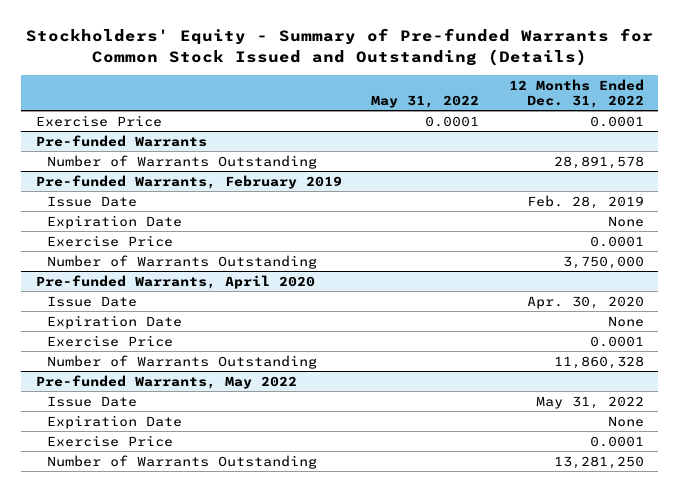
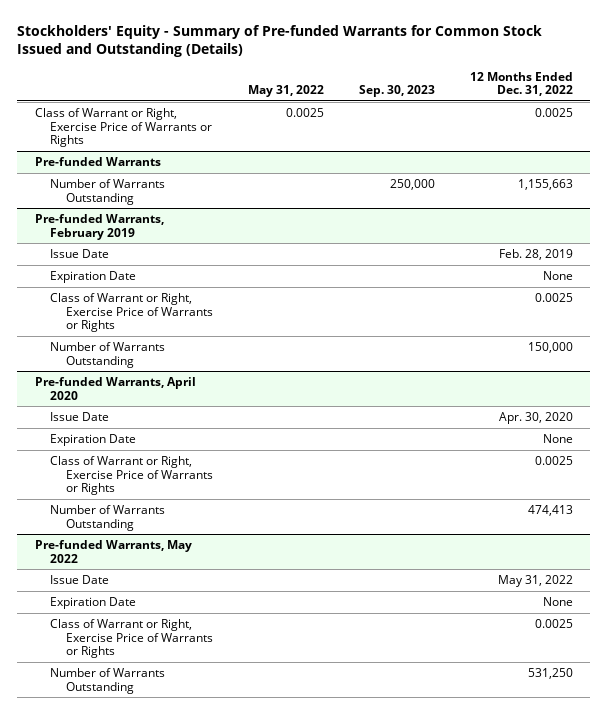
none -> [359,85,436,98] Sep. 30, 2023
[35,114,162,127] Exercise Price -> [34,107,213,148] Class of Warrant or Right, Exercise Price of Warrants or Rights
[425,115,480,127] 0.0001 -> [286,107,325,117] 0.0025
[589,115,644,127] 0.0001 -> [535,107,574,117] 0.0025
[553,155,644,169] 28,891,578 -> [518,178,574,190] 1,155,663
[46,234,173,247] Exercise Price -> [50,292,214,333] Class of Warrant or Right, Exercise Price of Warrants or Rights
[589,235,644,247] 0.0001 -> [535,292,574,302] 0.0025
[562,255,644,269] 3,750,000 -> [528,341,574,353] 150,000
[46,334,173,347] Exercise Price -> [50,455,214,496] Class of Warrant or Right, Exercise Price of Warrants or Rights
[589,335,644,347] 0.0001 -> [535,455,574,465] 0.0025
[553,355,644,369] 11,860,328 -> [528,504,574,516] 474,413
[46,434,173,447] Exercise Price -> [50,618,214,659] Class of Warrant or Right, Exercise Price of Warrants or Rights
[589,435,644,447] 0.0001 -> [535,618,574,628] 0.0025
[553,455,644,469] 13,281,250 -> [528,667,574,679] 531,250

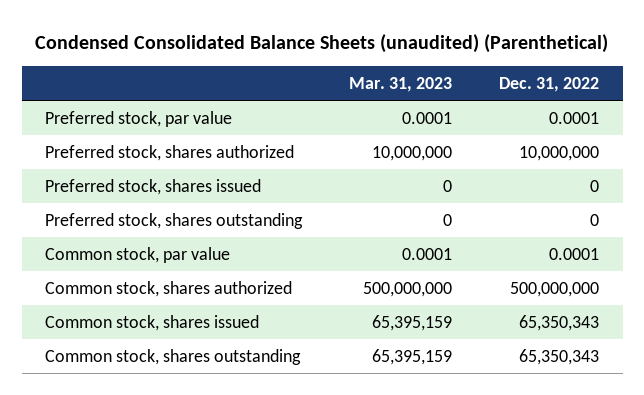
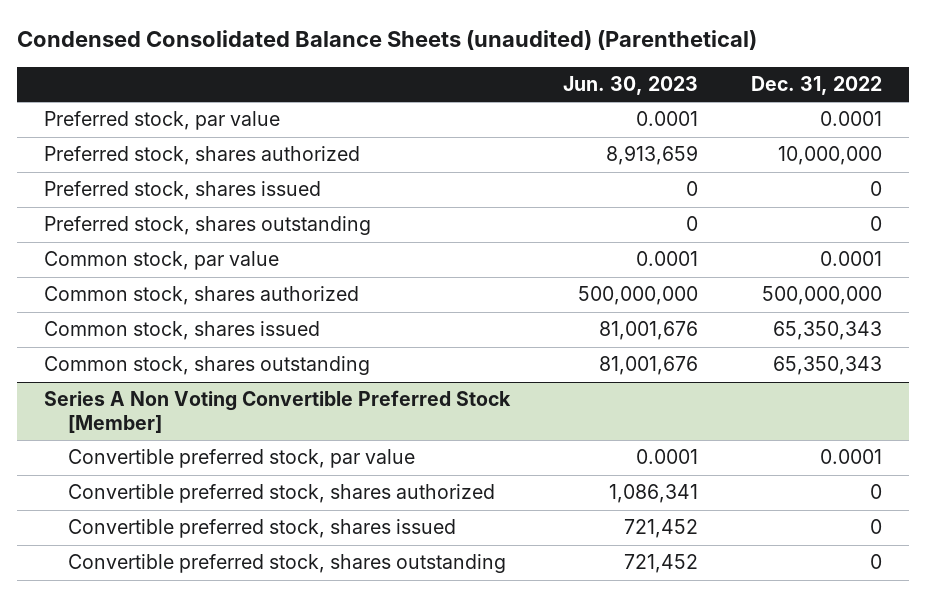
[349,76,453,92] Mar. 31, 2023 -> none
none -> [563,76,699,96] Jun. 30, 2023
none -> [44,390,512,433] Series A Non Voting Convertible Preferred Stock [Member]
none -> [68,449,416,469] Convertible preferred stock, par value
none -> [68,484,496,504] Convertible preferred stock, shares authorized
none -> [68,519,457,539] Convertible preferred stock, shares issued
none -> [68,554,507,574] Convertible preferred stock, shares outstanding

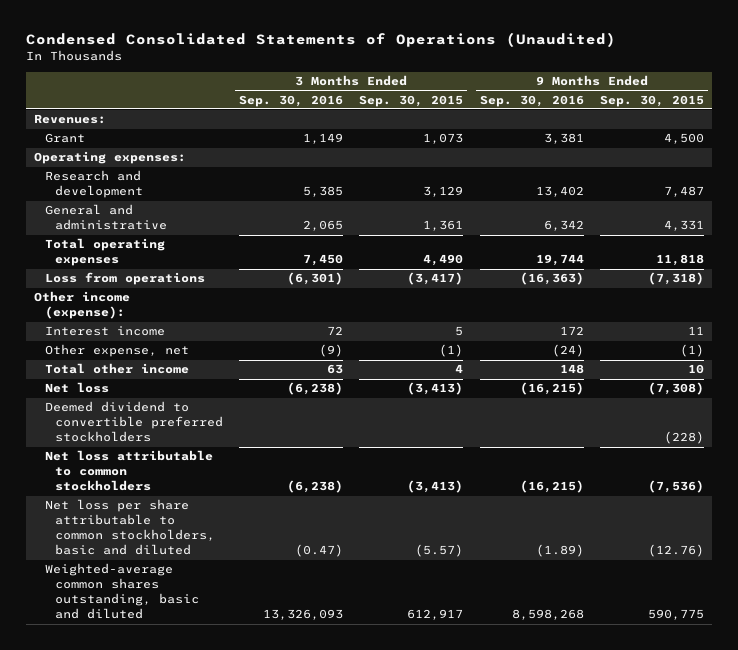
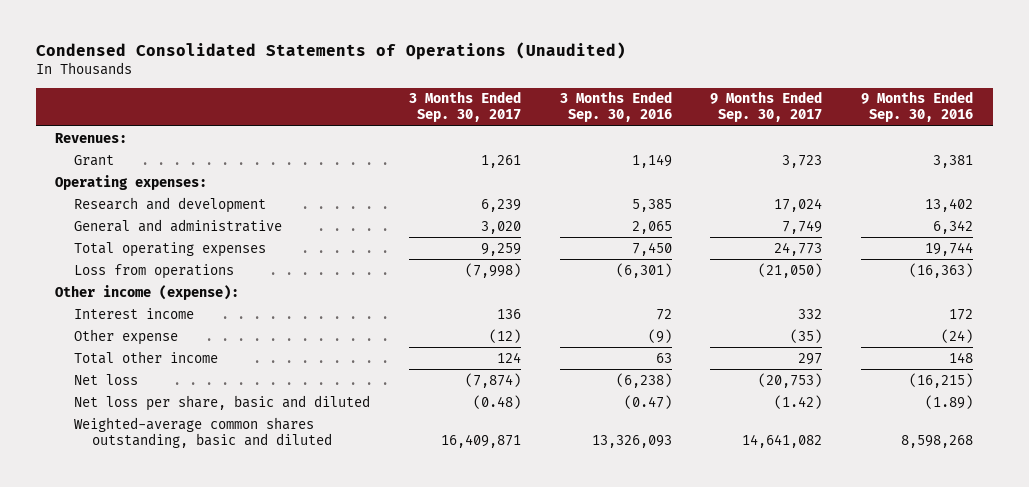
[359,94,464,107] Sep. 30, 2015 -> none
[599,94,704,107] Sep. 30, 2015 -> none
none -> [408,91,521,123] 3 Months Ended Sep. 30, 2017
none -> [710,91,823,123] 9 Months Ended Sep. 30, 2017
[44,344,189,358] Other expense, net -> [73,328,178,345] Other expense
[44,401,224,443] Deemed dividend to convertible preferred stockholders -> none
[44,450,213,492] Net loss attributable to common stockholders -> none
[44,499,216,556] Net loss per share attributable to common stockholders, basic and diluted -> [73,394,370,411] Net loss per share, basic and diluted

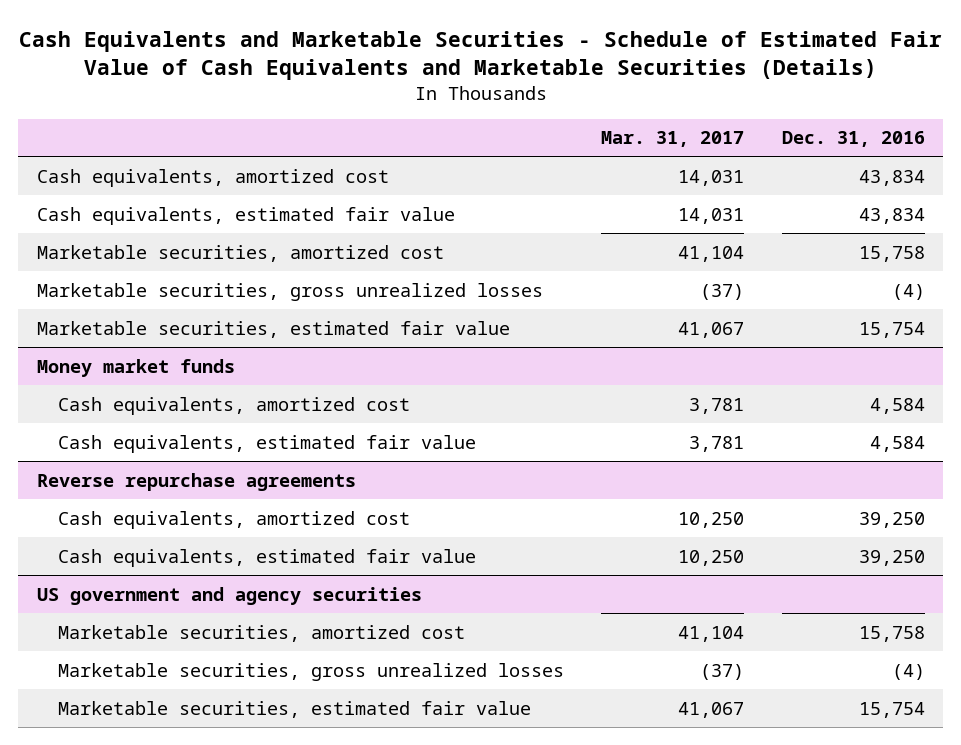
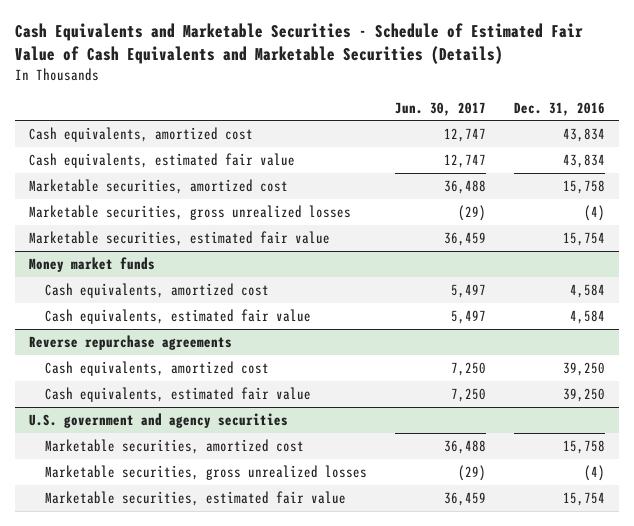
[601,131,745,148] Mar. 31, 2017 -> none
none -> [395,101,487,116] Jun. 30, 2017
[36,586,422,605] US government and agency securities -> [28,412,288,428] U.S. government and agency securities

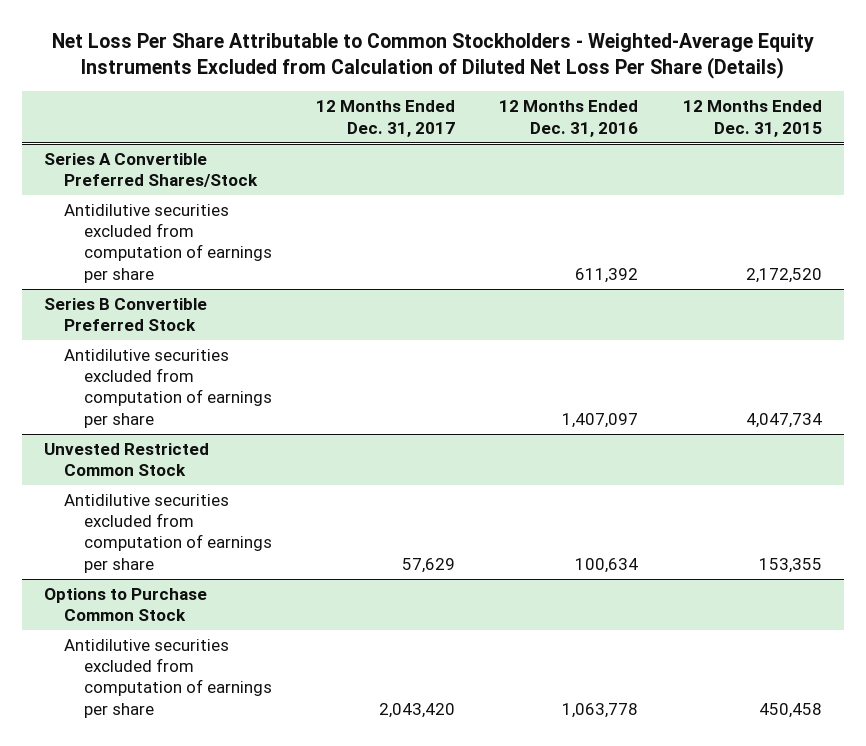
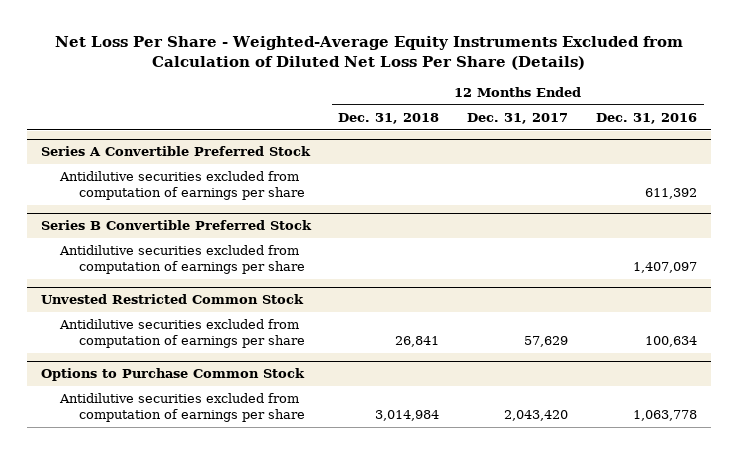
[52,33,815,80] Net Loss Per Share Attributable to Common Stockholders - Weighted-Average Equity Instruments Excluded from Calculation of Diluted Net Loss Per Share (Details) -> [54,35,683,70] Net Loss Per Share - Weighted-Average Equity Instruments Excluded from Calculation of Diluted Net Loss Per Share (Details)
[682,100,822,137] 12 Months Ended Dec. 31, 2015 -> none
none -> [338,112,440,124] Dec. 31, 2018
[44,153,258,188] Series A Convertible Preferred Shares/Stock -> [40,146,311,157] Series A Convertible Preferred Stock

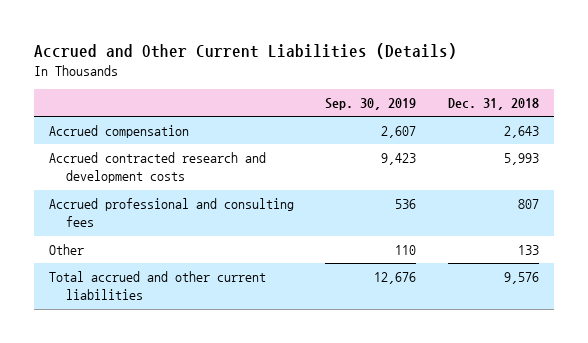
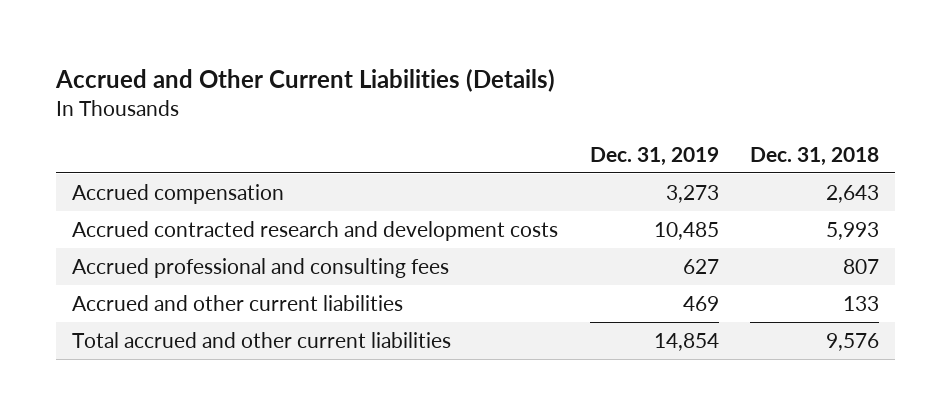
[325,98,417,111] Sep. 30, 2019 -> none
none -> [589,146,719,166] Dec. 31, 2019
[49,244,85,256] Other -> [71,294,403,311] Accrued and other current liabilities

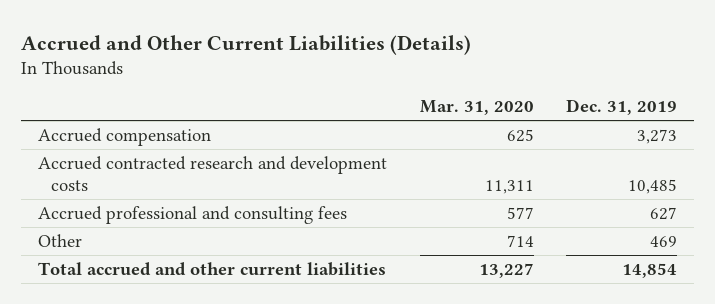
[750,146,880,166] Dec. 31, 2018 -> none
none -> [419,100,534,116] Mar. 31, 2020
[71,294,403,311] Accrued and other current liabilities -> [37,233,82,247] Other

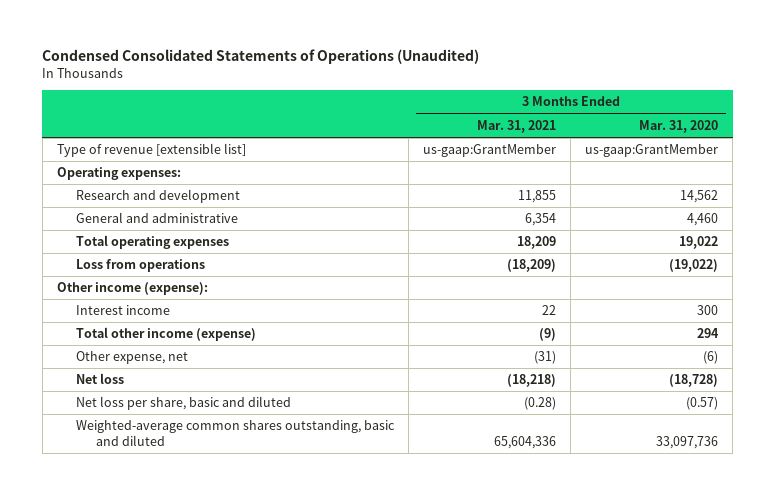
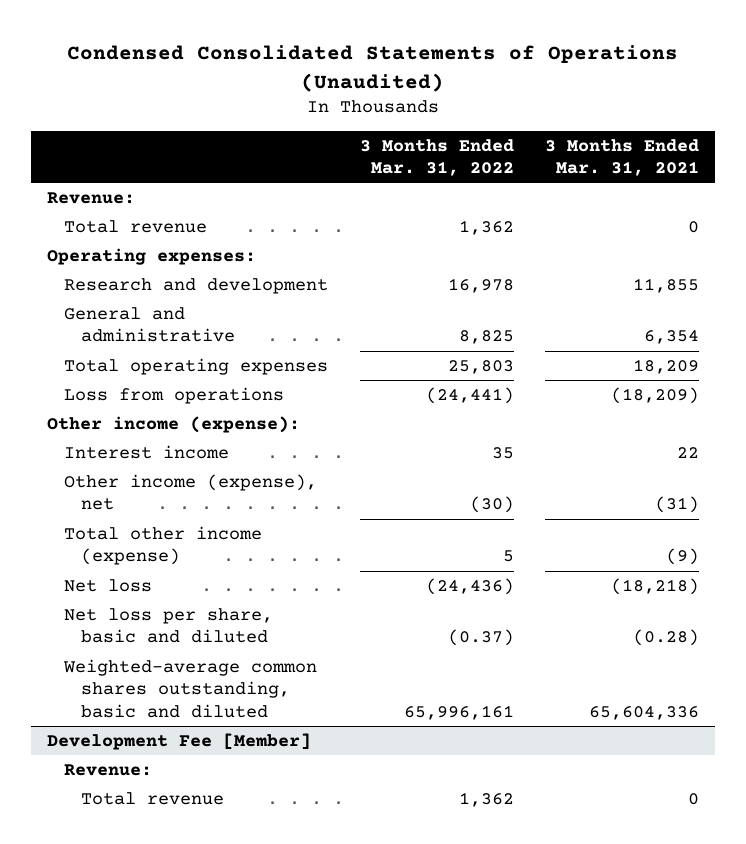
[639,119,719,133] Mar. 31, 2020 -> none
none -> [359,138,514,177] 3 Months Ended Mar. 31, 2022
[56,143,246,158] Type of revenue [extensible list] -> none
none -> [46,191,135,204] Revenue:
none -> [63,219,207,233] Total revenue
none -> [63,473,317,511] Other income (expense), net
[76,351,189,365] Other expense, net -> none
none -> [46,732,311,750] Development Fee [Member]
none -> [63,763,152,776] Revenue:
none -> [80,791,224,805] Total revenue

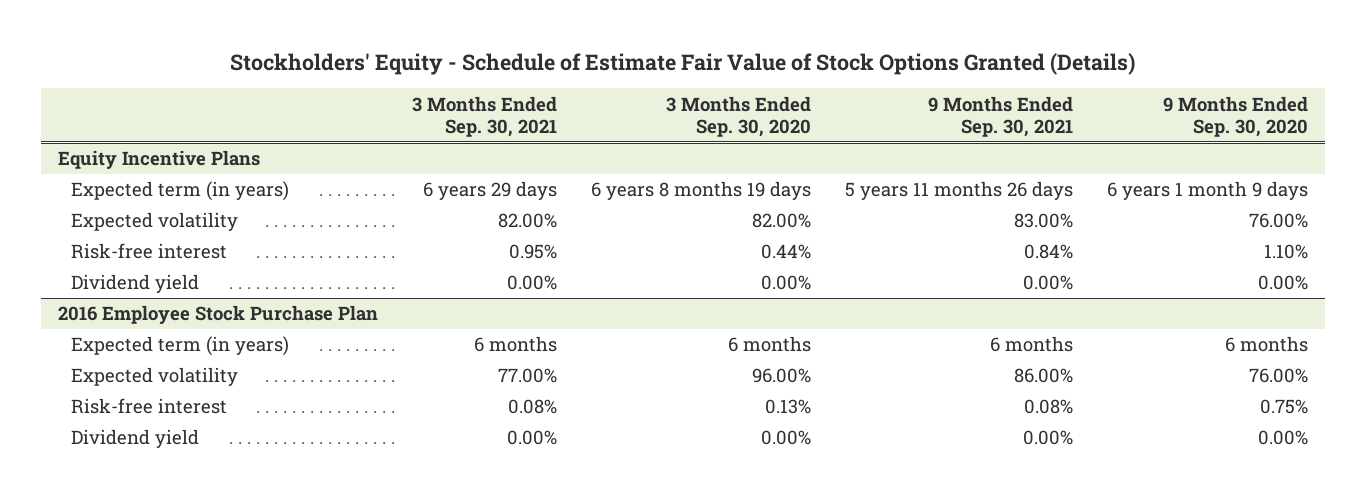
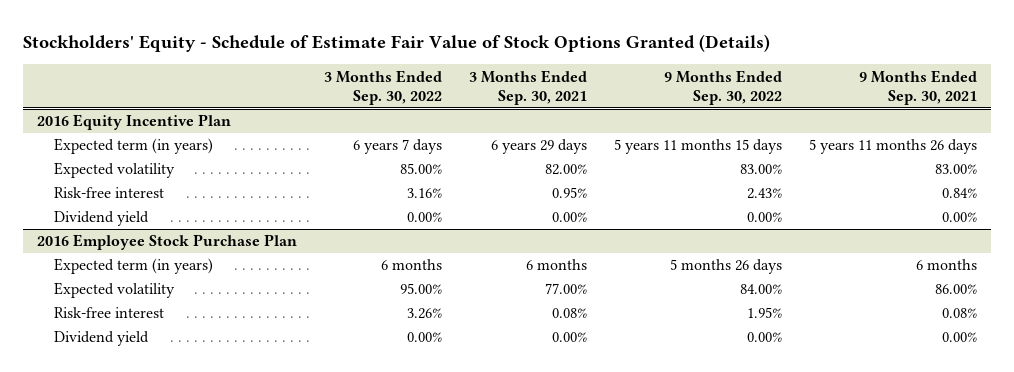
[666,95,812,137] 3 Months Ended Sep. 30, 2020 -> none
[1163,95,1309,137] 9 Months Ended Sep. 30, 2020 -> none
none -> [323,69,442,105] 3 Months Ended Sep. 30, 2022
none -> [663,69,782,105] 9 Months Ended Sep. 30, 2022
[57,150,260,170] Equity Incentive Plans -> [36,114,231,131] 2016 Equity Incentive Plan

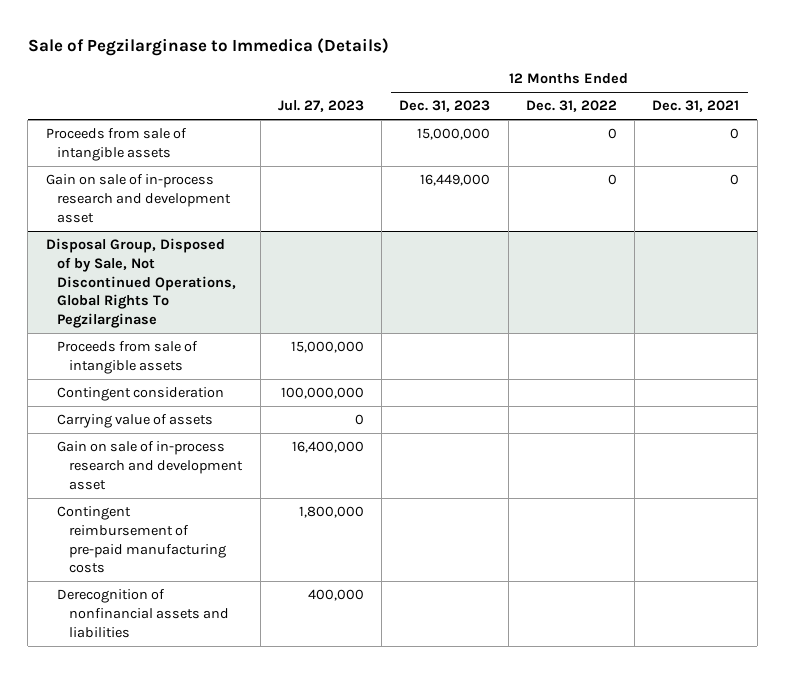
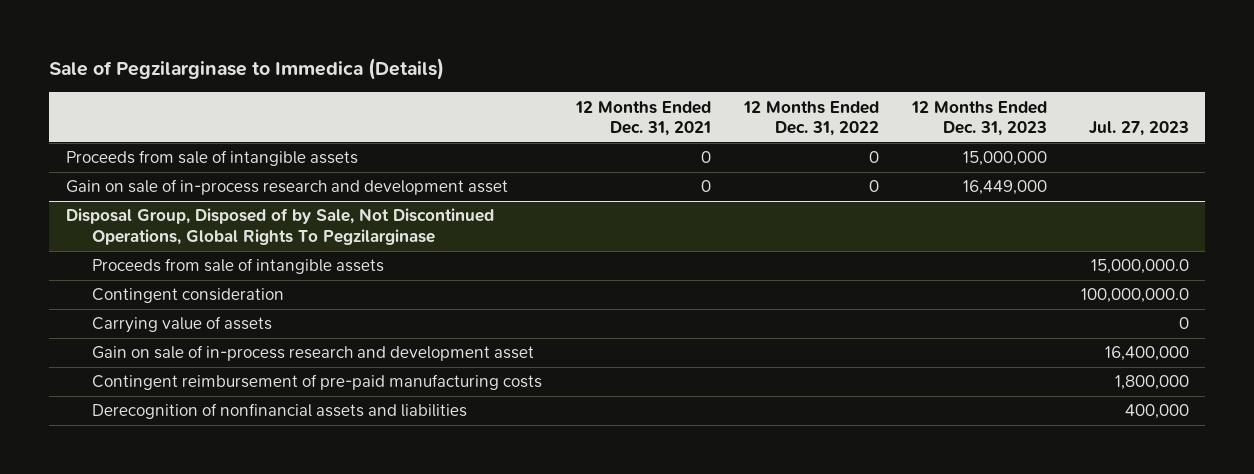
[290,341,364,354] 15,000,000 -> [1090,259,1189,275] 15,000,000.0
[280,387,364,400] 100,000,000 -> [1080,288,1189,304] 100,000,000.0

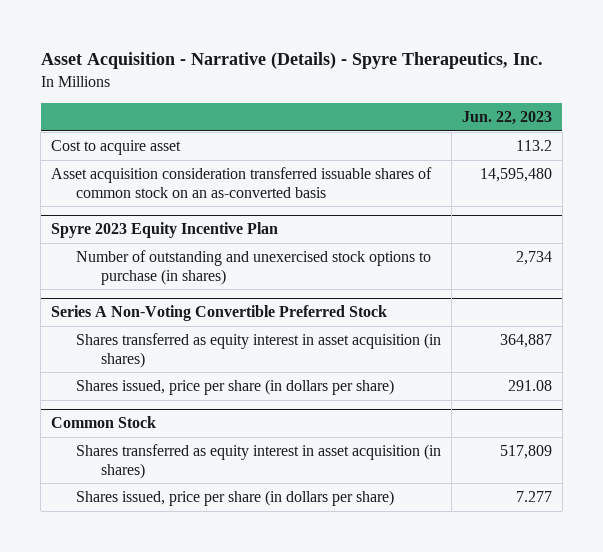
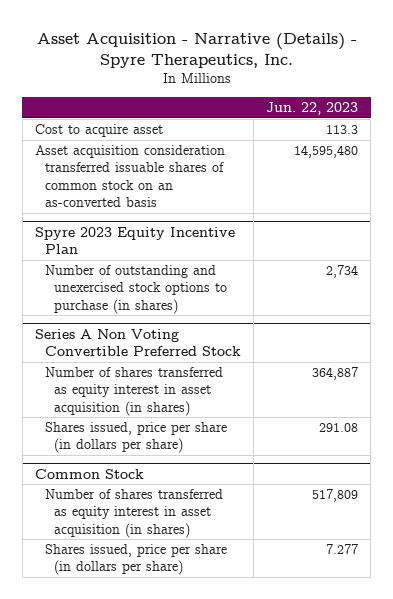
[515,140,552,152] 113.2 -> [326,125,359,135] 113.3
[51,305,388,322] Series A Non-Voting Convertible Preferred Stock -> [35,328,241,357] Series A Non Voting Convertible Preferred Stock
[76,333,442,368] Shares transferred as equity interest in asset acquisition (in shares) -> [44,367,223,416] Number of shares transferred as equity interest in asset acquisition (in shares)
[76,444,442,479] Shares transferred as equity interest in asset acquisition (in shares) -> [44,489,223,538] Number of shares transferred as equity interest in asset acquisition (in shares)

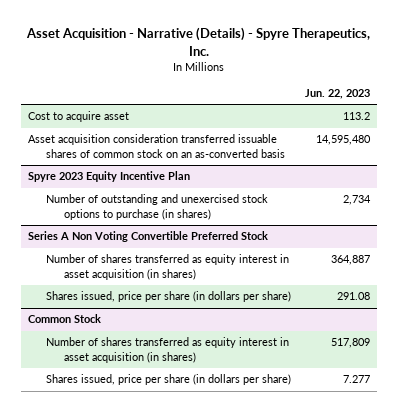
[326,125,359,135] 113.3 -> [342,112,370,121] 113.2

